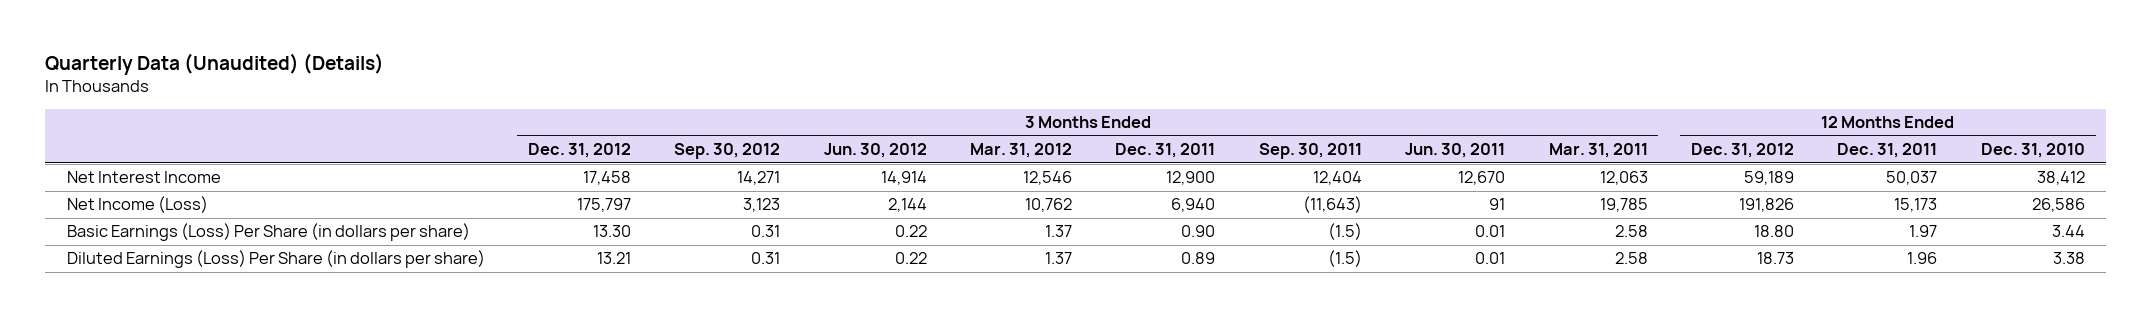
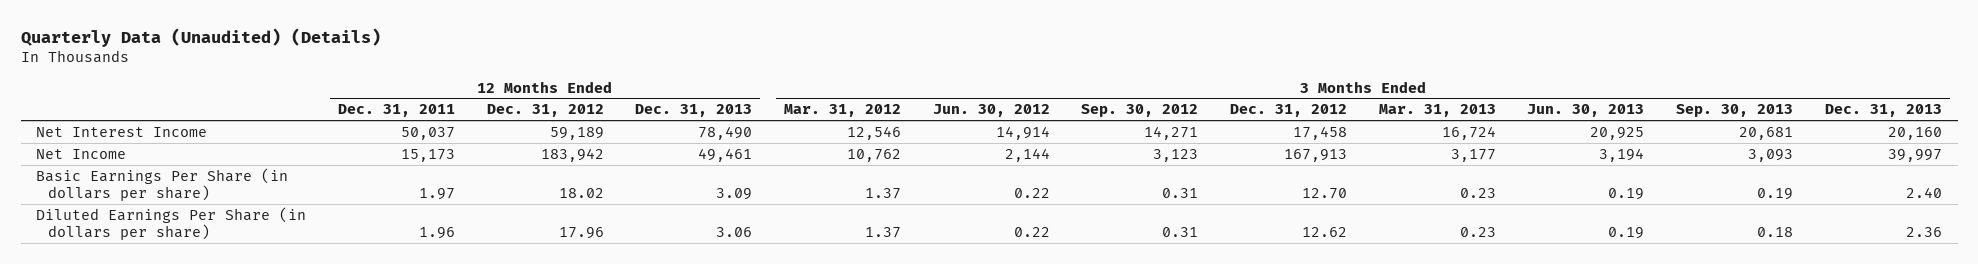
[1115,143,1216,159] Dec. 31, 2011 -> none
[1258,143,1362,160] Sep. 30, 2011 -> none
[1405,143,1506,159] Jun. 30, 2011 -> none
[1548,143,1648,159] Mar. 31, 2011 -> none
[1980,143,2085,159] Dec. 31, 2010 -> none
none -> [635,104,753,118] Dec. 31, 2013
none -> [1378,104,1496,118] Mar. 31, 2013
none -> [1527,104,1645,118] Jun. 30, 2013
none -> [1676,104,1794,118] Sep. 30, 2013
none -> [1824,104,1942,118] Dec. 31, 2013
[66,196,208,214] Net Income (Loss) -> [36,148,127,159] Net Income
[576,198,631,213] 175,797 -> [1284,148,1348,162] 167,913
[1738,198,1794,213] 191,826 -> [540,147,604,162] 183,942
[66,223,470,242] Basic Earnings (Loss) Per Share (in dollars per share) -> [36,167,289,201] Basic Earnings Per Share (in dollars per share)
[592,225,631,238] 13.30 -> [1302,187,1348,199] 12.70
[1753,225,1794,238] 18.80 -> [558,187,604,198] 18.02
[66,250,485,269] Diluted Earnings (Loss) Per Share (in dollars per share) -> [36,206,307,240] Diluted Earnings Per Share (in dollars per share)
[596,252,631,265] 13.21 -> [1302,226,1348,237] 12.62
[1756,252,1794,265] 18.73 -> [558,226,604,239] 17.96

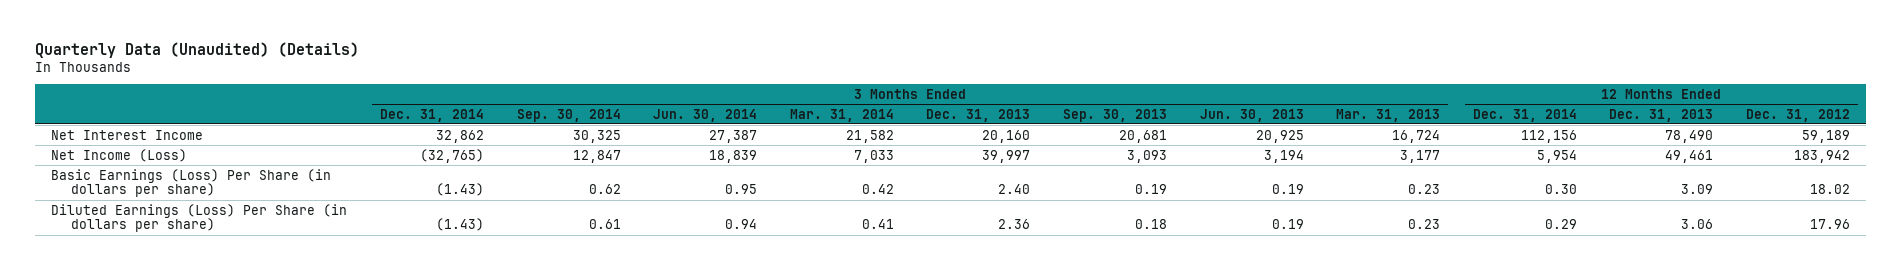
[338,104,456,118] Dec. 31, 2011 -> none
[784,104,902,118] Mar. 31, 2012 -> none
[932,104,1050,118] Jun. 30, 2012 -> none
[1081,104,1199,118] Sep. 30, 2012 -> none
[1230,104,1348,118] Dec. 31, 2012 -> none
none -> [379,108,484,122] Dec. 31, 2014
none -> [516,108,621,122] Sep. 30, 2014
none -> [653,108,758,122] Jun. 30, 2014
none -> [789,108,894,122] Mar. 31, 2014
none -> [1472,108,1577,122] Dec. 31, 2014
[36,148,127,159] Net Income -> [51,148,188,162] Net Income (Loss)
[36,167,289,201] Basic Earnings Per Share (in dollars per share) -> [51,168,332,198] Basic Earnings (Loss) Per Share (in dollars per share)
[36,206,307,240] Diluted Earnings Per Share (in dollars per share) -> [51,203,348,233] Diluted Earnings (Loss) Per Share (in dollars per share)

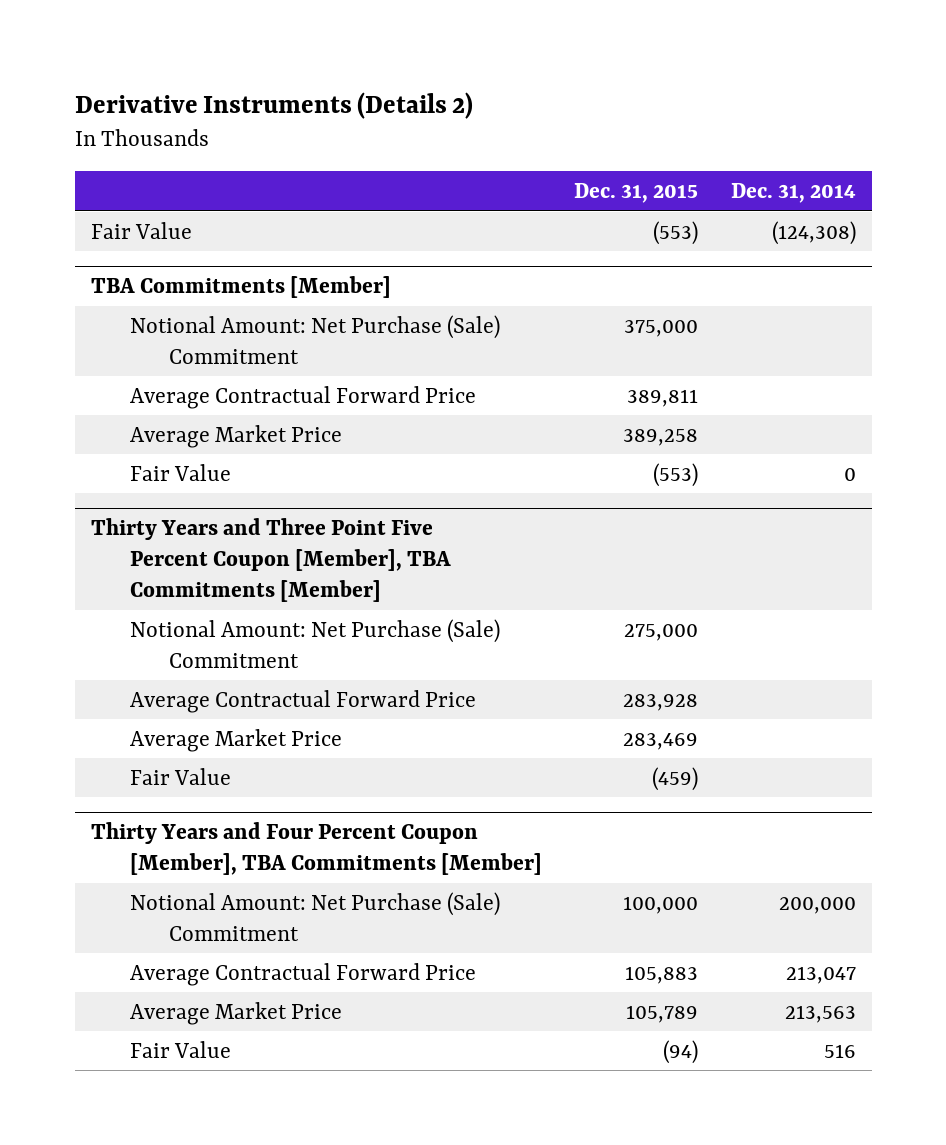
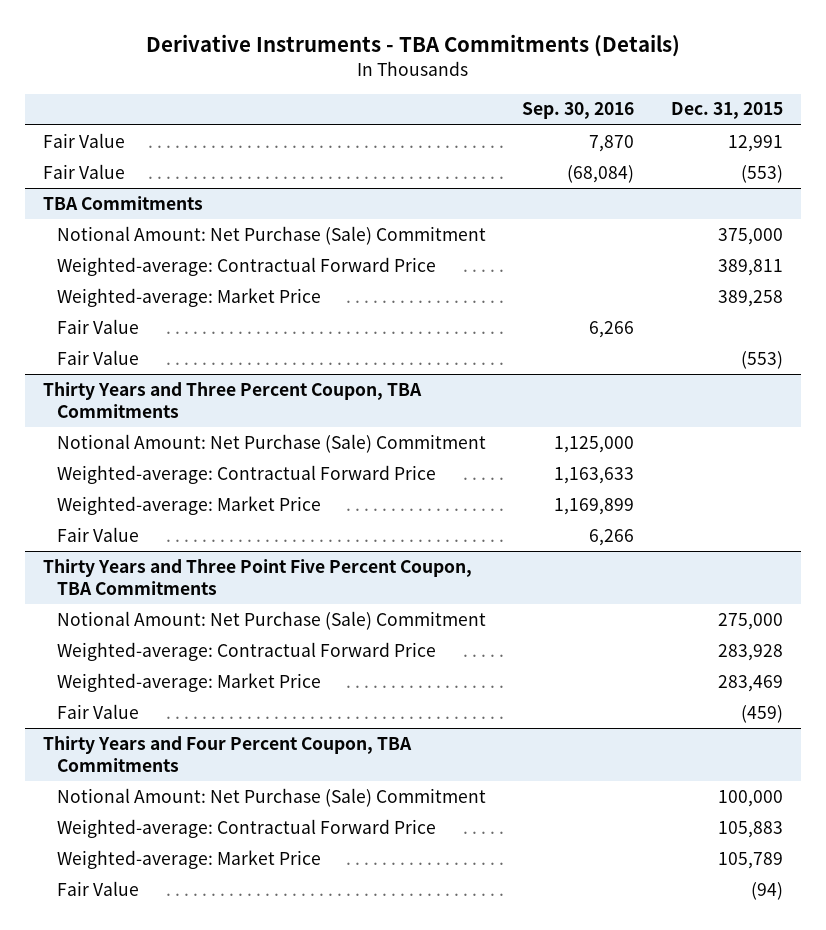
[74,92,473,120] Derivative Instruments (Details 2) -> [145,34,680,58] Derivative Instruments - TBA Commitments (Details)
[730,182,856,203] Dec. 31, 2014 -> none
none -> [522,102,635,120] Sep. 30, 2016
none -> [42,132,125,148] Fair Value
[90,276,391,299] TBA Commitments [Member] -> [42,195,203,210] TBA Commitments
[130,385,477,409] Average Contractual Forward Price -> [56,256,436,276] Weighted-average: Contractual Forward Price
[130,424,343,448] Average Market Price -> [56,287,321,307] Weighted-average: Market Price
none -> [56,318,139,334] Fair Value
none -> [42,381,422,419] Thirty Years and Three Percent Coupon, TBA Commitments
none -> [56,433,486,453] Notional Amount: Net Purchase (Sale) Commitment
none -> [56,464,436,484] Weighted-average: Contractual Forward Price
none -> [56,495,321,515] Weighted-average: Market Price
none -> [56,526,139,542] Fair Value
[90,518,452,602] Thirty Years and Three Point Five Percent Coupon [Member], TBA Commitments [Member] -> [42,558,472,596] Thirty Years and Three Point Five Percent Coupon, TBA Commitments
[130,689,477,713] Average Contractual Forward Price -> [56,641,436,661] Weighted-average: Contractual Forward Price
[130,728,343,752] Average Market Price -> [56,672,321,692] Weighted-average: Market Price
[90,822,543,876] Thirty Years and Four Percent Coupon [Member], TBA Commitments [Member] -> [42,735,412,773] Thirty Years and Four Percent Coupon, TBA Commitments
[130,962,477,986] Average Contractual Forward Price -> [56,818,436,838] Weighted-average: Contractual Forward Price
[130,1001,343,1025] Average Market Price -> [56,849,321,869] Weighted-average: Market Price

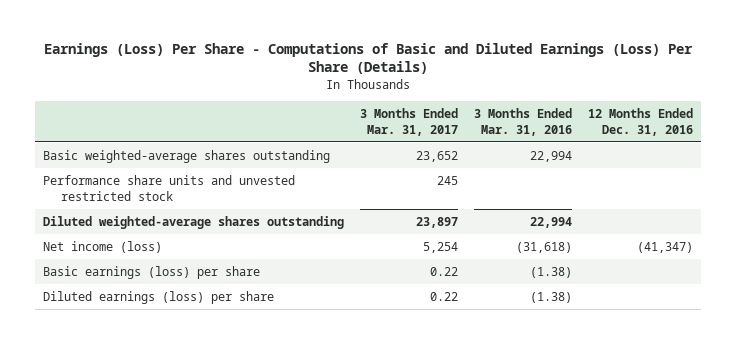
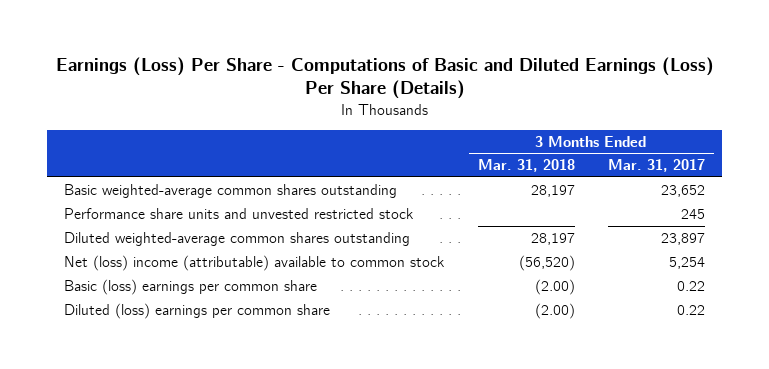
[473,107,572,136] 3 Months Ended Mar. 31, 2016 -> none
[587,107,693,136] 12 Months Ended Dec. 31, 2016 -> none
none -> [477,159,575,173] Mar. 31, 2018
[42,149,330,163] Basic weighted-average shares outstanding -> [63,184,397,199] Basic weighted-average common shares outstanding
[42,215,344,229] Diluted weighted-average shares outstanding -> [63,232,410,247] Diluted weighted-average common shares outstanding
[42,240,162,253] Net income (loss) -> [63,255,445,272] Net (loss) income (attributable) available to common stock
[42,265,260,279] Basic earnings (loss) per share -> [63,279,317,296] Basic (loss) earnings per common share
[42,290,274,304] Diluted earnings (loss) per share -> [63,303,330,320] Diluted (loss) earnings per common share

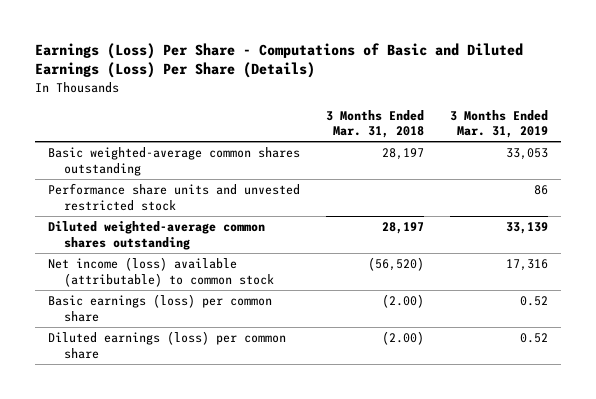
[608,159,706,173] Mar. 31, 2017 -> none
none -> [450,109,549,138] 3 Months Ended Mar. 31, 2019
[63,255,445,272] Net (loss) income (attributable) available to common stock -> [47,257,274,287] Net income (loss) available (attributable) to common stock
[63,279,317,296] Basic (loss) earnings per common share -> [47,294,272,322] Basic earnings (loss) per common share
[63,303,330,320] Diluted (loss) earnings per common share -> [47,331,286,359] Diluted earnings (loss) per common share

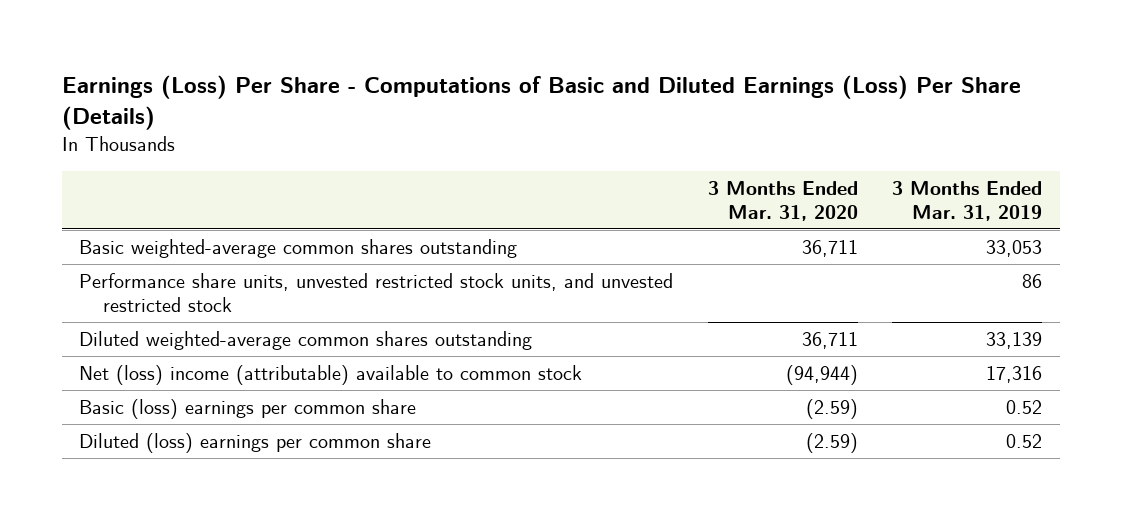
[325,109,424,138] 3 Months Ended Mar. 31, 2018 -> none
none -> [707,180,858,221] 3 Months Ended Mar. 31, 2020
[47,183,300,211] Performance share units and unvested restricted stock -> [78,273,673,313] Performance share units, unvested restricted stock units, and unvested restricted stock
[47,257,274,287] Net income (loss) available (attributable) to common stock -> [78,365,582,386] Net (loss) income (attributable) available to common stock
[47,294,272,322] Basic earnings (loss) per common share -> [78,399,416,420] Basic (loss) earnings per common share
[47,331,286,359] Diluted earnings (loss) per common share -> [78,433,431,454] Diluted (loss) earnings per common share

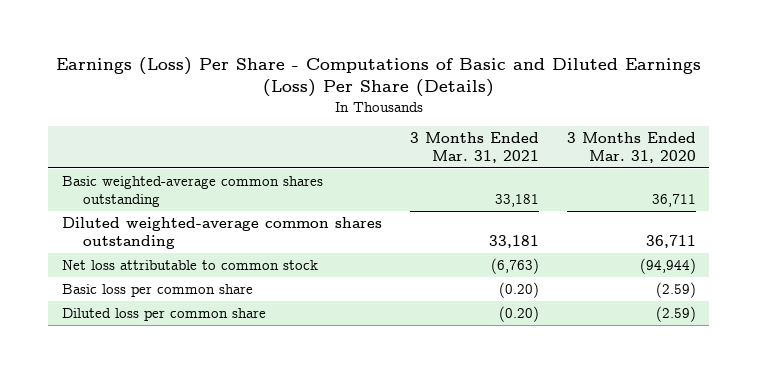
[892,180,1043,221] 3 Months Ended Mar. 31, 2019 -> none
none -> [409,131,539,163] 3 Months Ended Mar. 31, 2021
[78,273,673,313] Performance share units, unvested restricted stock units, and unvested restricted stock -> none
[78,365,582,386] Net (loss) income (attributable) available to common stock -> [61,259,318,270] Net loss attributable to common stock
[78,399,416,420] Basic (loss) earnings per common share -> [61,283,253,297] Basic loss per common share
[78,433,431,454] Diluted (loss) earnings per common share -> [61,307,266,321] Diluted loss per common share

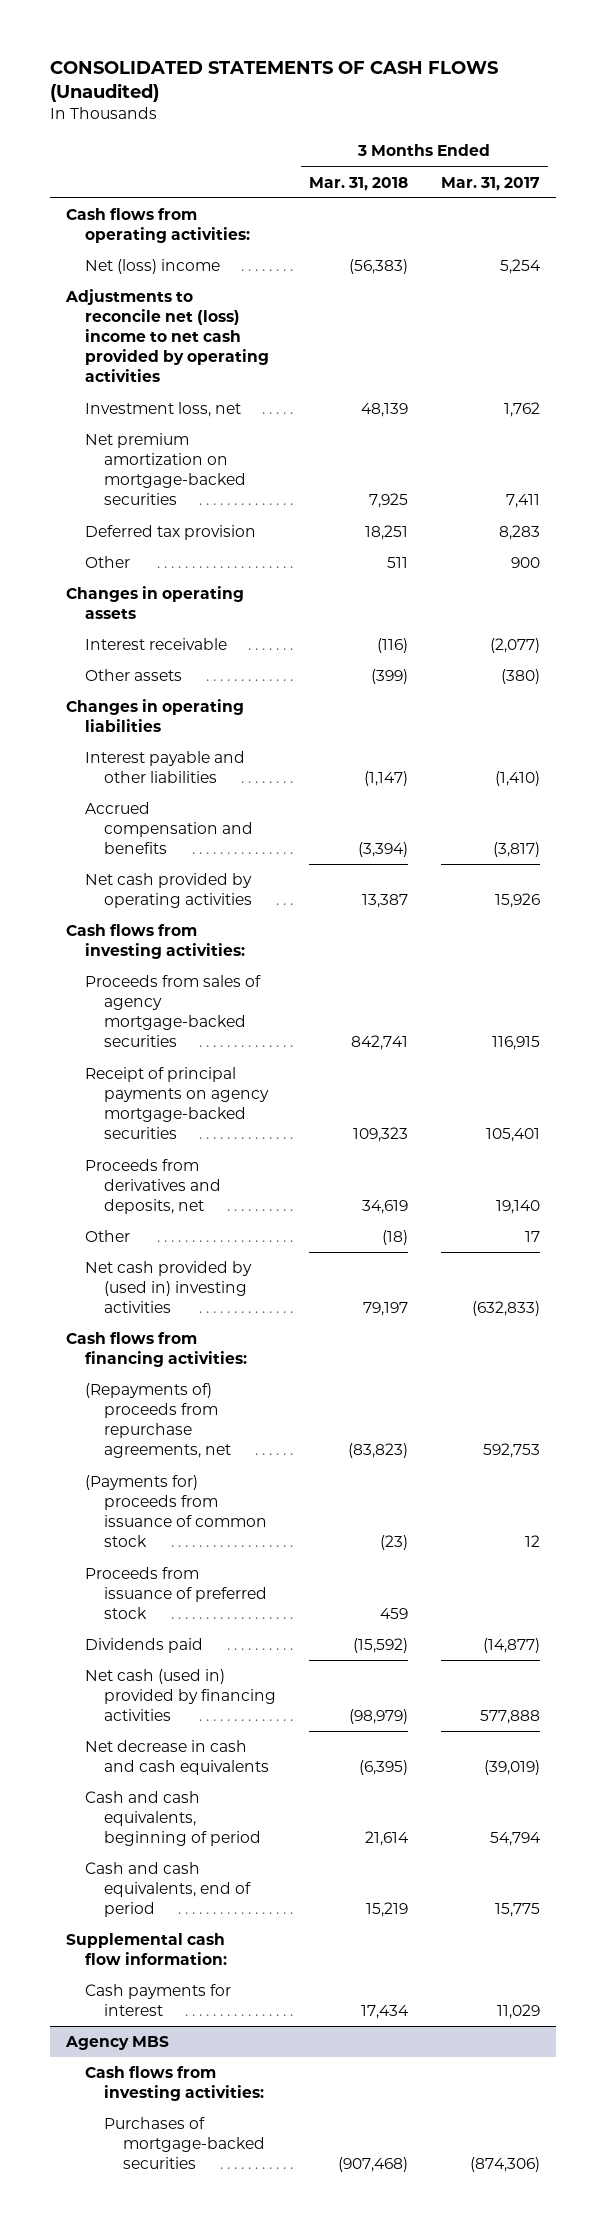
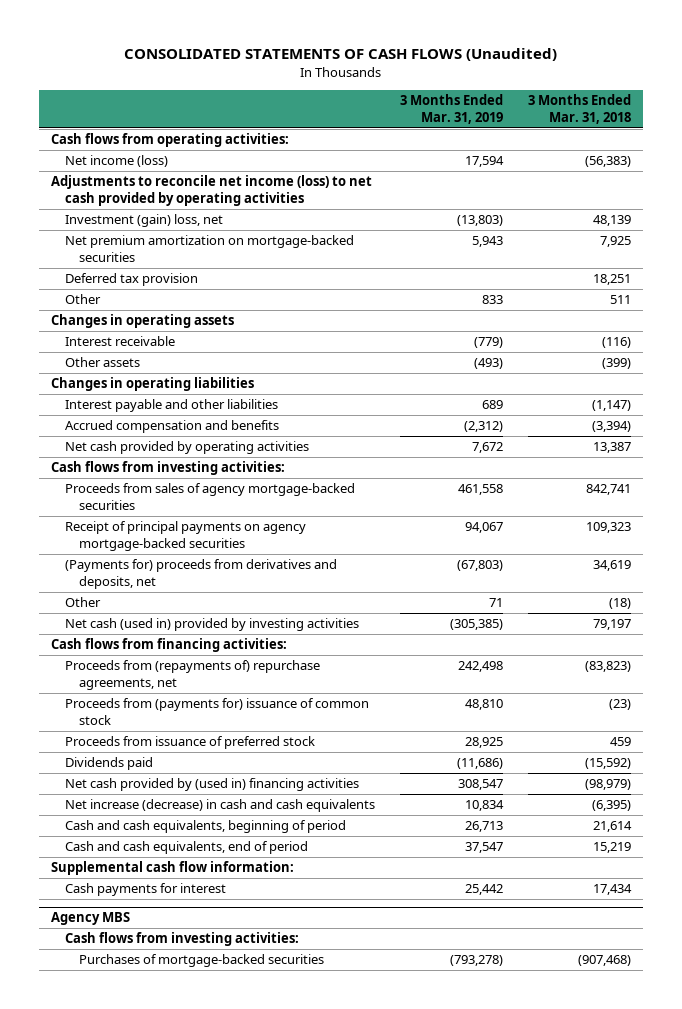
[440,176,540,191] Mar. 31, 2017 -> none
none -> [399,94,503,124] 3 Months Ended Mar. 31, 2019
[85,259,221,275] Net (loss) income -> [65,155,169,168] Net income (loss)
[65,289,270,383] Adjustments to reconcile net (loss) income to net cash provided by operating activities -> [51,175,373,206] Adjustments to reconcile net income (loss) to net cash provided by operating activities
[85,402,242,418] Investment loss, net -> [65,214,224,228] Investment (gain) loss, net
[85,1159,222,1215] Proceeds from derivatives and deposits, net -> [65,559,338,589] (Payments for) proceeds from derivatives and deposits, net
[85,1261,253,1314] Net cash provided by (used in) investing activities -> [65,618,360,632] Net cash (used in) provided by investing activities
[85,1383,232,1459] (Repayments of) proceeds from repurchase agreements, net -> [65,660,321,690] Proceeds from (repayments of) repurchase agreements, net
[85,1475,268,1548] (Payments for) proceeds from issuance of common stock -> [65,698,370,725] Proceeds from (payments for) issuance of common stock
[85,1669,277,1722] Net cash (used in) provided by financing activities -> [65,778,360,792] Net cash provided by (used in) financing activities
[85,1740,270,1776] Net decrease in cash and cash equivalents -> [65,799,376,813] Net increase (decrease) in cash and cash equivalents

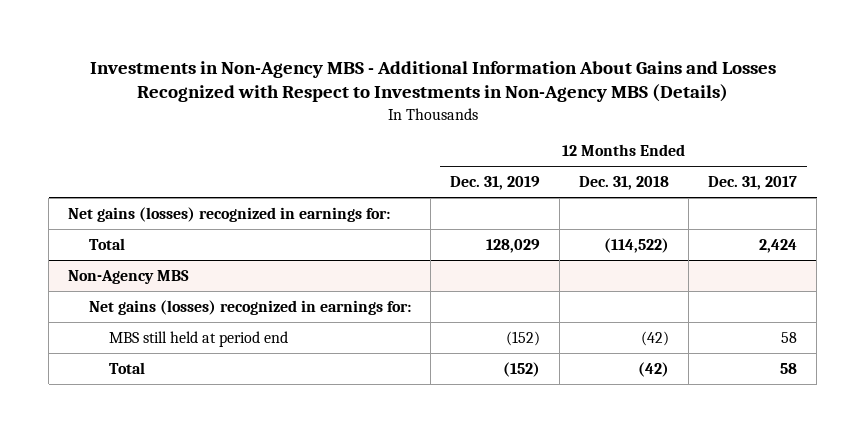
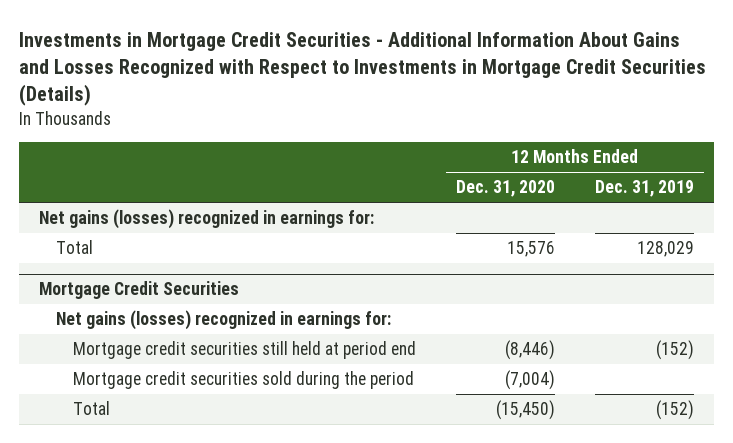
[89,60,776,103] Investments in Non-Agency MBS - Additional Information About Gains and Losses Recognized with Respect to Investments in Non-Agency MBS (Details) -> [19,31,707,106] Investments in Mortgage Credit Securities - Additional Information About Gains and Losses Recognized with Respect to Investments in Mortgage Credit Securities (Details)
[579,176,670,191] Dec. 31, 2018 -> none
[708,176,798,191] Dec. 31, 2017 -> none
none -> [456,180,556,198] Dec. 31, 2020
[68,269,190,284] Non-Agency MBS -> [39,281,240,300] Mortgage Credit Securities
[109,330,289,347] MBS still held at period end -> [73,341,417,360] Mortgage credit securities still held at period end
none -> [73,371,415,390] Mortgage credit securities sold during the period

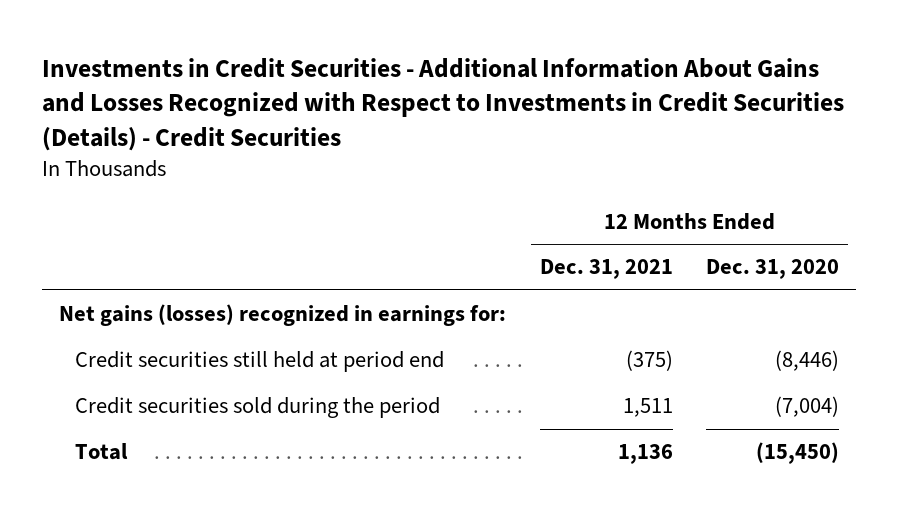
[19,31,707,106] Investments in Mortgage Credit Securities - Additional Information About Gains and Losses Recognized with Respect to Investments in Mortgage Credit Securities (Details) -> [41,57,844,151] Investments in Credit Securities - Additional Information About Gains and Losses Recognized with Respect to Investments in Credit Securities (Details) - Credit Securities
[595,180,695,198] Dec. 31, 2019 -> none
none -> [539,259,673,280] Dec. 31, 2021
[56,240,94,255] Total -> none
[39,281,240,300] Mortgage Credit Securities -> none
[56,310,392,331] Net gains (losses) recognized in earnings for: -> none
[73,341,417,360] Mortgage credit securities still held at period end -> [74,351,444,373] Credit securities still held at period end
[73,371,415,390] Mortgage credit securities sold during the period -> [74,397,440,419] Credit securities sold during the period

